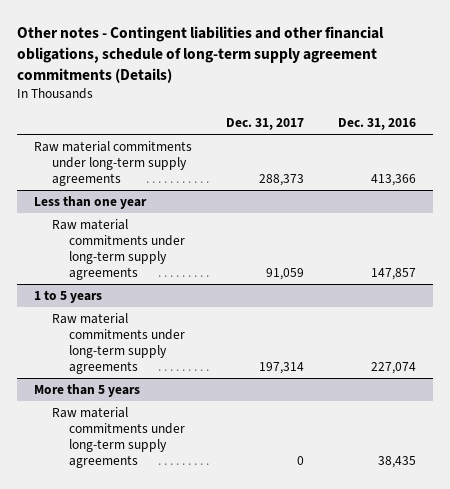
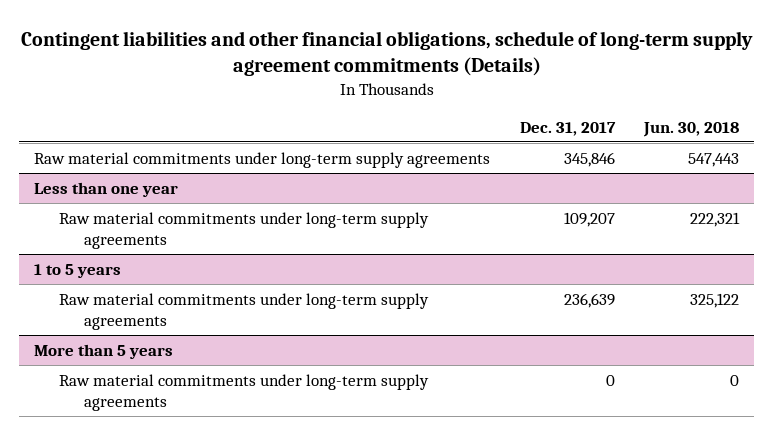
[17,26,385,83] Other notes - Contingent liabilities and other financial obligations, schedule of long-term supply agreement commitments (Details) -> [20,30,753,77] Contingent liabilities and other financial obligations, schedule of long-term supply agreement commitments (Details)
[338,118,417,131] Dec. 31, 2016 -> none
none -> [643,121,740,137] Jun. 30, 2018
[259,173,305,186] 288,373 -> [563,151,615,167] 345,846
[266,267,305,280] 91,059 -> [563,211,615,227] 109,207
[259,361,305,374] 197,314 -> [563,292,615,308] 236,639

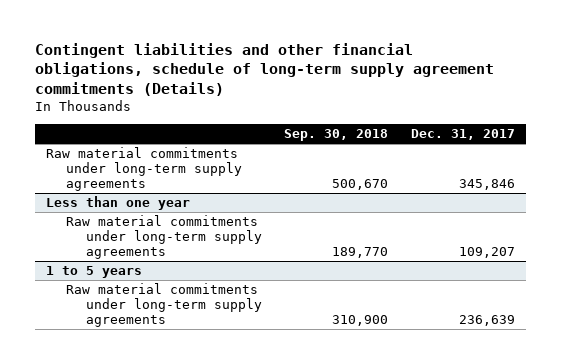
[643,121,740,137] Jun. 30, 2018 -> none
none -> [284,129,389,142] Sep. 30, 2018
[34,343,174,359] More than 5 years -> none
[59,373,430,411] Raw material commitments under long-term supply agreements -> none

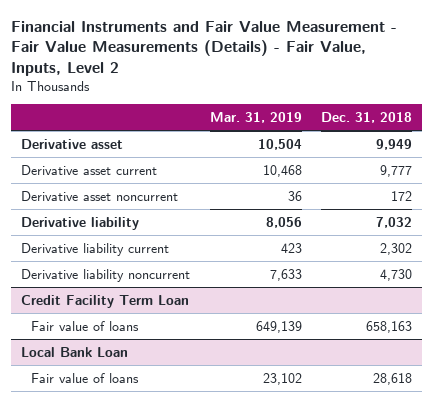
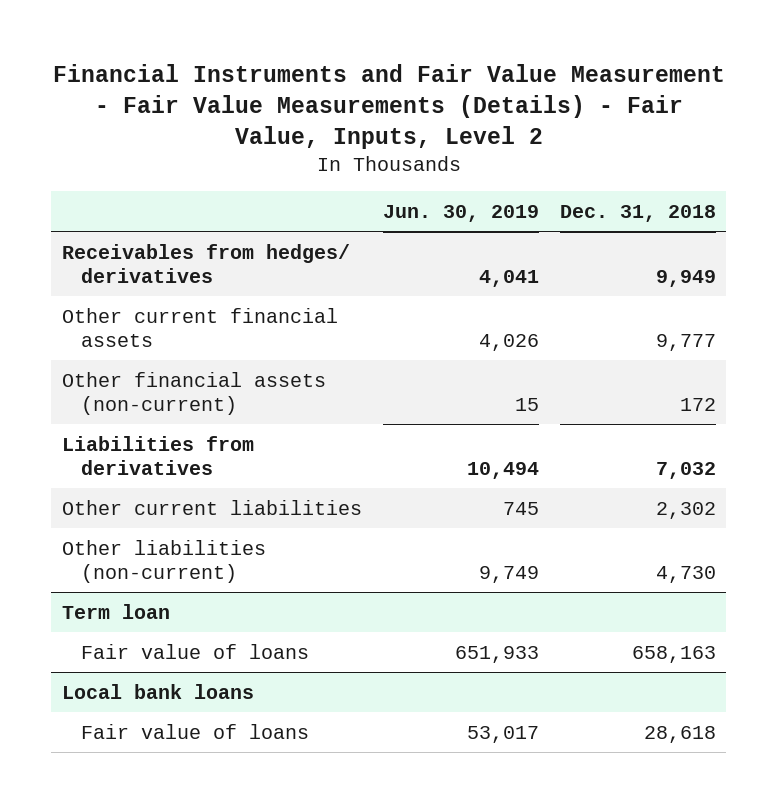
[209,112,302,124] Mar. 31, 2019 -> none
none -> [382,204,539,222] Jun. 30, 2019
[21,138,124,149] Derivative asset -> [61,243,350,283] Receivables from hedges/ derivatives
[21,164,158,175] Derivative asset current -> [61,307,338,347] Other current financial assets
[21,190,179,201] Derivative asset noncurrent -> [61,371,326,415] Other financial assets (non-current)
[21,216,140,230] Derivative liability -> [61,435,254,475] Liabilities from derivatives
[21,242,170,256] Derivative liability current -> [61,499,362,515] Other current liabilities
[21,268,191,282] Derivative liability noncurrent -> [61,539,266,583] Other liabilities (non-current)
[21,294,190,308] Credit Facility Term Loan -> [61,603,170,619] Term loan
[21,346,129,357] Local Bank Loan -> [61,683,254,699] Local bank loans

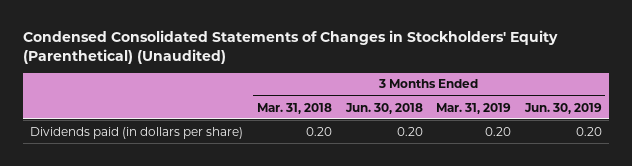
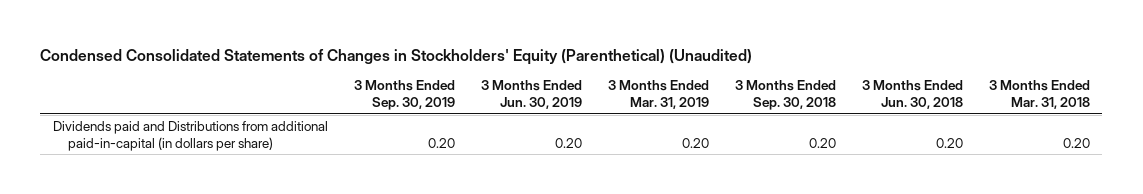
none -> [353,80,455,111] 3 Months Ended Sep. 30, 2019
none -> [734,80,836,111] 3 Months Ended Sep. 30, 2018
[30,126,244,139] Dividends paid (in dollars per share) -> [53,121,329,152] Dividends paid and Distributions from additional paid-in-capital (in dollars per share)

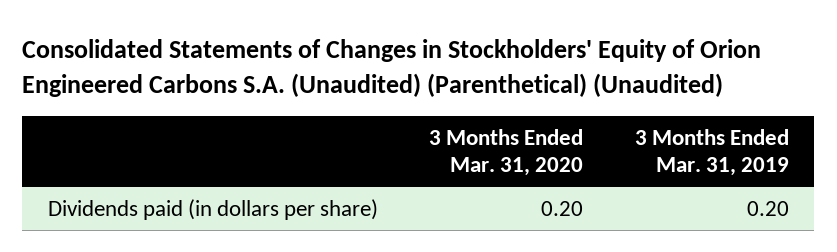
[40,48,753,65] Condensed Consolidated Statements of Changes in Stockholders' Equity (Parenthetical) (Unaudited) -> [22,38,762,98] Consolidated Statements of Changes in Stockholders' Equity of Orion Engineered Carbons S.A. (Unaudited) (Parenthetical) (Unaudited)
[353,80,455,111] 3 Months Ended Sep. 30, 2019 -> none
[480,80,582,110] 3 Months Ended Jun. 30, 2019 -> none
[734,80,836,111] 3 Months Ended Sep. 30, 2018 -> none
[861,80,963,110] 3 Months Ended Jun. 30, 2018 -> none
[988,80,1090,110] 3 Months Ended Mar. 31, 2018 -> none
none -> [429,128,584,177] 3 Months Ended Mar. 31, 2020
[53,121,329,152] Dividends paid and Distributions from additional paid-in-capital (in dollars per share) -> [48,198,379,220] Dividends paid (in dollars per share)

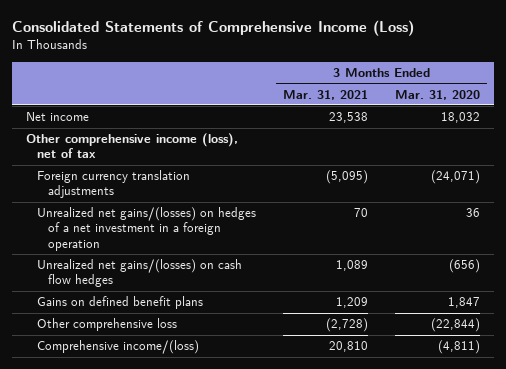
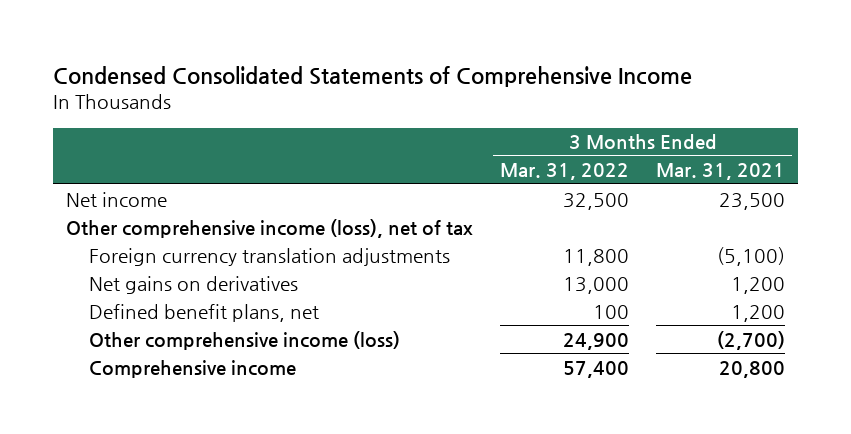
[11,19,414,36] Consolidated Statements of Comprehensive Income (Loss) -> [52,65,692,87] Condensed Consolidated Statements of Comprehensive Income
[395,89,481,100] Mar. 31, 2020 -> none
none -> [500,163,630,181] Mar. 31, 2022
[329,112,369,124] 23,538 -> [718,192,785,210] 23,500
[36,207,256,251] Unrealized net gains/(losses) on hedges of a net investment in a foreign operation -> none
[36,259,242,288] Unrealized net gains/(losses) on cash flow hedges -> none
[326,170,369,185] (5,095) -> [716,246,785,266] (5,100)
none -> [89,275,299,294] Net gains on derivatives
[36,296,203,310] Gains on defined benefit plans -> [89,303,320,322] Defined benefit plans, net
[336,297,369,309] 1,209 -> [730,304,785,322] 1,200
[36,318,177,332] Other comprehensive loss -> [89,330,401,350] Other comprehensive income (loss)
[326,318,369,333] (2,728) -> [716,330,785,350] (2,700)
[36,340,199,355] Comprehensive income/(loss) -> [89,359,297,378] Comprehensive income
[329,341,369,353] 20,810 -> [718,360,785,378] 20,800

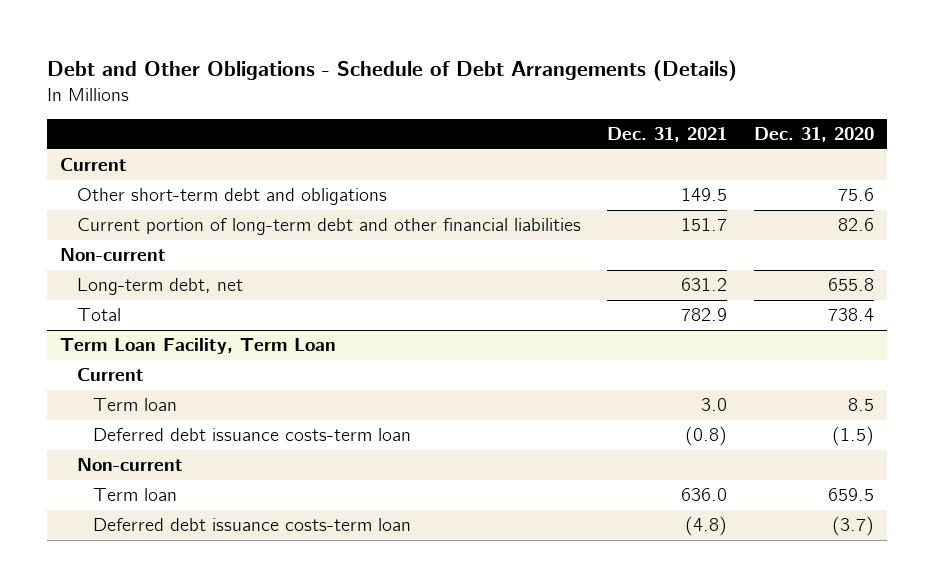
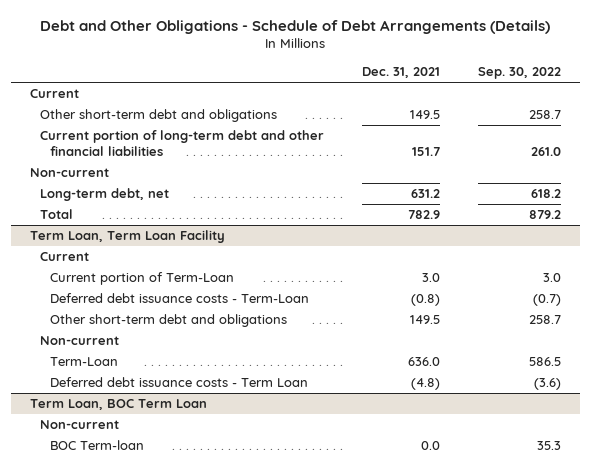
[753,127,874,143] Dec. 31, 2020 -> none
none -> [477,67,561,80] Sep. 30, 2022
[60,338,337,355] Term Loan Facility, Term Loan -> [29,230,225,244] Term Loan, Term Loan Facility
[93,398,178,412] Term loan -> [49,272,234,286] Current portion of Term-Loan
[93,428,412,442] Deferred debt issuance costs-term loan -> [49,293,309,304] Deferred debt issuance costs - Term-Loan
none -> [49,314,287,328] Other short-term debt and obligations
[93,488,178,502] Term loan -> [49,357,118,367] Term-Loan
[93,518,412,532] Deferred debt issuance costs-term loan -> [49,377,308,388] Deferred debt issuance costs - Term Loan
none -> [29,399,207,411] Term Loan, BOC Term Loan
none -> [39,420,119,430] Non-current
none -> [49,440,144,451] BOC Term-loan

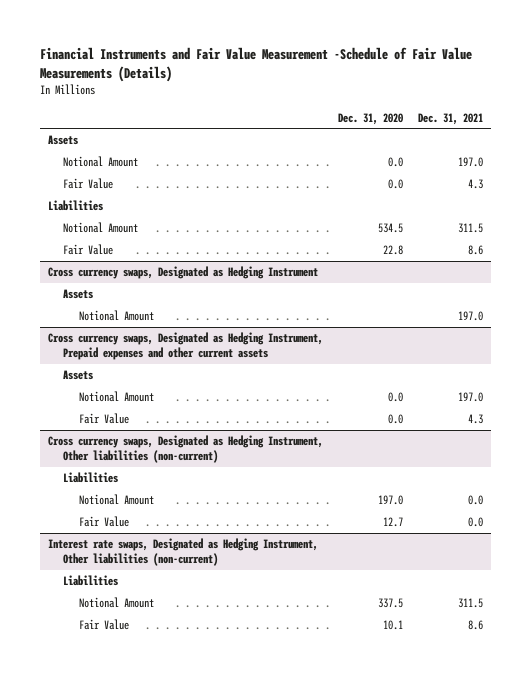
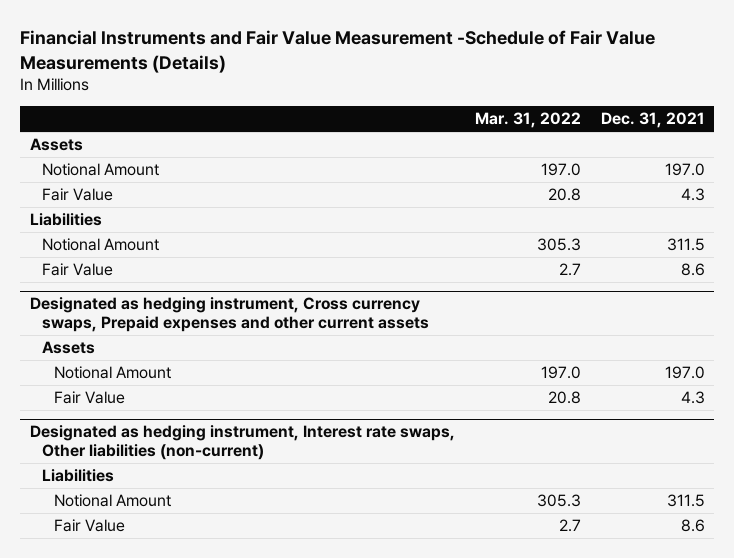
[338,112,404,125] Dec. 31, 2020 -> none
none -> [474,112,581,129] Mar. 31, 2022
[47,266,318,280] Cross currency swaps, Designated as Hedging Instrument -> none
[63,289,94,300] Assets -> none
[79,310,155,322] Notional Amount -> none
[47,332,323,361] Cross currency swaps, Designated as Hedging Instrument, Prepaid expenses and other current assets -> [29,297,429,332] Designated as hedging instrument, Cross currency swaps, Prepaid expenses and other current assets
[47,435,323,464] Cross currency swaps, Designated as Hedging Instrument, Other liabilities (non-current) -> none
[63,472,119,484] Liabilities -> none
[79,494,155,506] Notional Amount -> none
[79,516,130,528] Fair Value -> none
[47,538,318,567] Interest rate swaps, Designated as Hedging Instrument, Other liabilities (non-current) -> [29,425,455,460] Designated as hedging instrument, Interest rate swaps, Other liabilities (non-current)

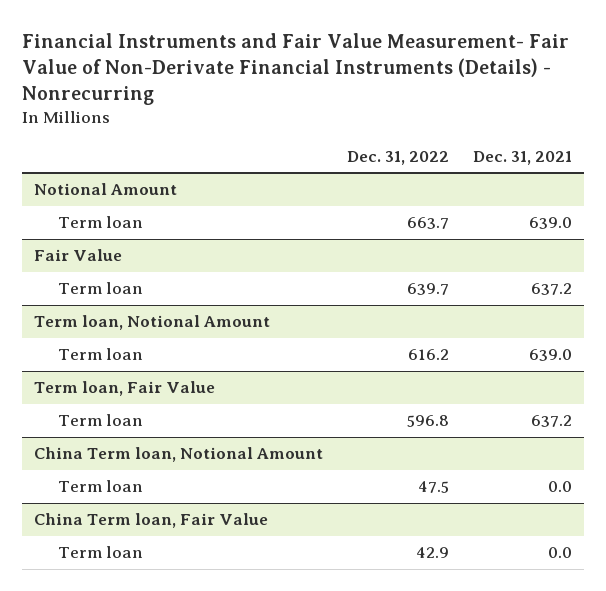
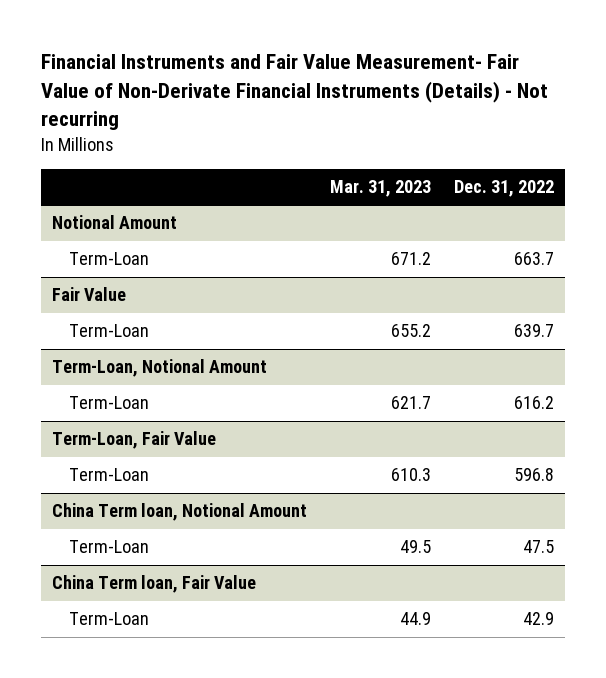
[21,32,569,106] Financial Instruments and Fair Value Measurement- Fair Value of Non-Derivate Financial Instruments (Details) - Nonrecurring -> [41,54,549,130] Financial Instruments and Fair Value Measurement- Fair Value of Non-Derivate Financial Instruments (Details) - Not recurring
[472,150,572,165] Dec. 31, 2021 -> none
none -> [330,180,432,198] Mar. 31, 2023
[58,216,144,229] Term loan -> [68,252,149,266] Term-Loan
[58,282,144,295] Term loan -> [68,324,149,338] Term-Loan
[33,315,270,331] Term loan, Notional Amount -> [52,359,268,378] Term-Loan, Notional Amount
[58,348,144,361] Term loan -> [68,396,149,410] Term-Loan
[33,381,215,397] Term loan, Fair Value -> [52,431,217,450] Term-Loan, Fair Value
[58,414,144,427] Term loan -> [68,468,149,482] Term-Loan
[58,480,144,493] Term loan -> [68,540,149,554] Term-Loan
[58,546,144,559] Term loan -> [68,612,149,626] Term-Loan

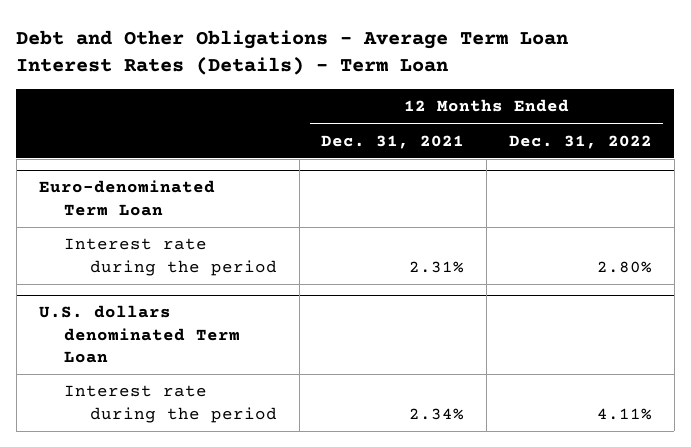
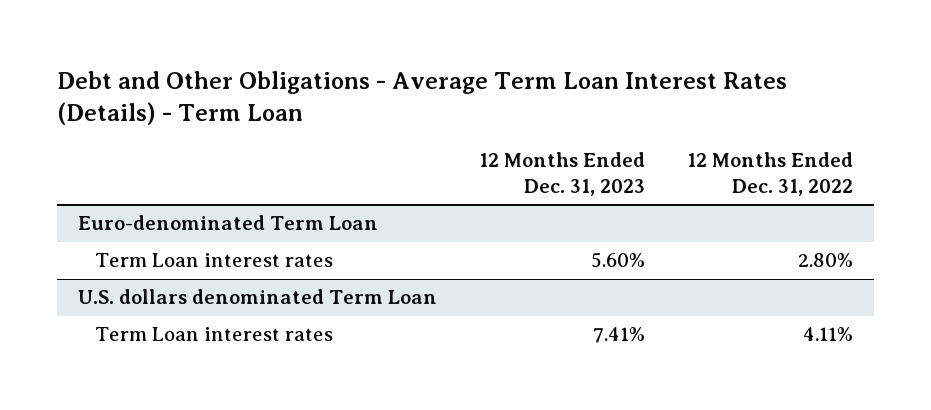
[321,134,465,149] Dec. 31, 2021 -> none
none -> [478,152,645,197] 12 Months Ended Dec. 31, 2023
[64,238,277,276] Interest rate during the period -> [94,253,333,268] Term Loan interest rates
[64,385,277,423] Interest rate during the period -> [94,327,333,342] Term Loan interest rates

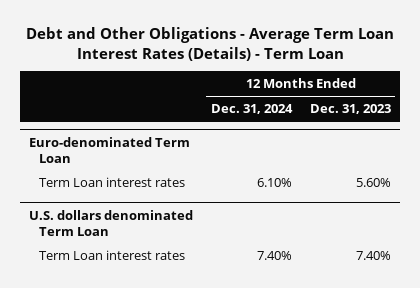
[686,152,853,197] 12 Months Ended Dec. 31, 2022 -> none
none -> [210,104,293,115] Dec. 31, 2024
[592,327,645,344] 7.41% -> [355,250,391,260] 7.40%

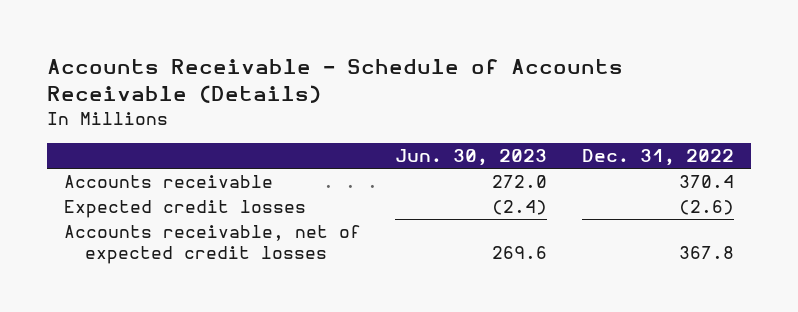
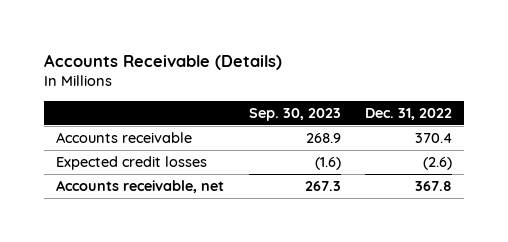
[46,59,623,104] Accounts Receivable - Schedule of Accounts Receivable (Details) -> [44,53,283,70] Accounts Receivable (Details)
[395,149,548,167] Jun. 30, 2023 -> none
none -> [248,107,341,121] Sep. 30, 2023
[63,225,361,265] Accounts receivable, net of expected credit losses -> [56,180,225,194] Accounts receivable, net

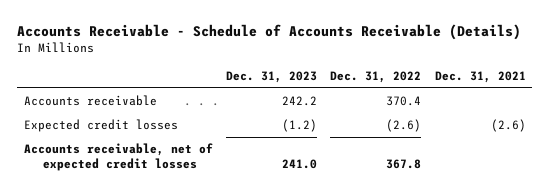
[44,53,283,70] Accounts Receivable (Details) -> [17,23,522,40] Accounts Receivable - Schedule of Accounts Receivable (Details)
[248,107,341,121] Sep. 30, 2023 -> none
none -> [225,71,317,84] Dec. 31, 2023
none -> [434,71,526,84] Dec. 31, 2021
[56,180,225,194] Accounts receivable, net -> [23,143,213,171] Accounts receivable, net of expected credit losses

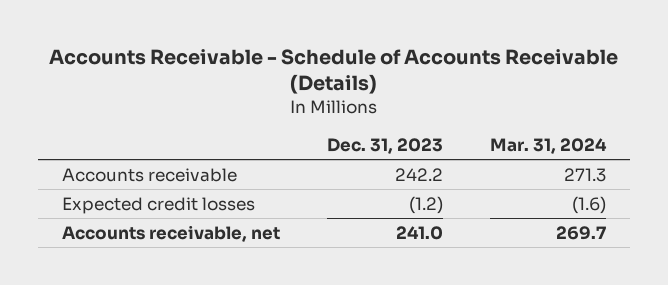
[330,71,422,84] Dec. 31, 2022 -> none
[434,71,526,84] Dec. 31, 2021 -> none
none -> [490,137,608,154] Mar. 31, 2024
[23,143,213,171] Accounts receivable, net of expected credit losses -> [61,224,280,242] Accounts receivable, net

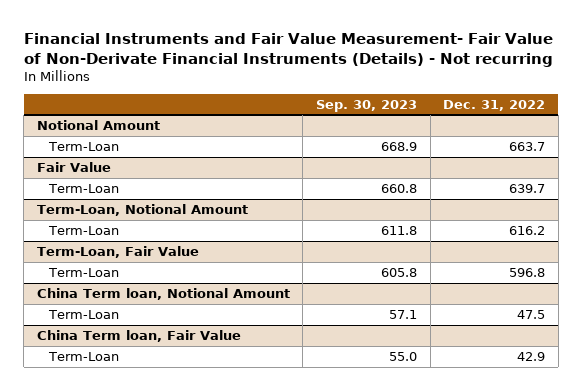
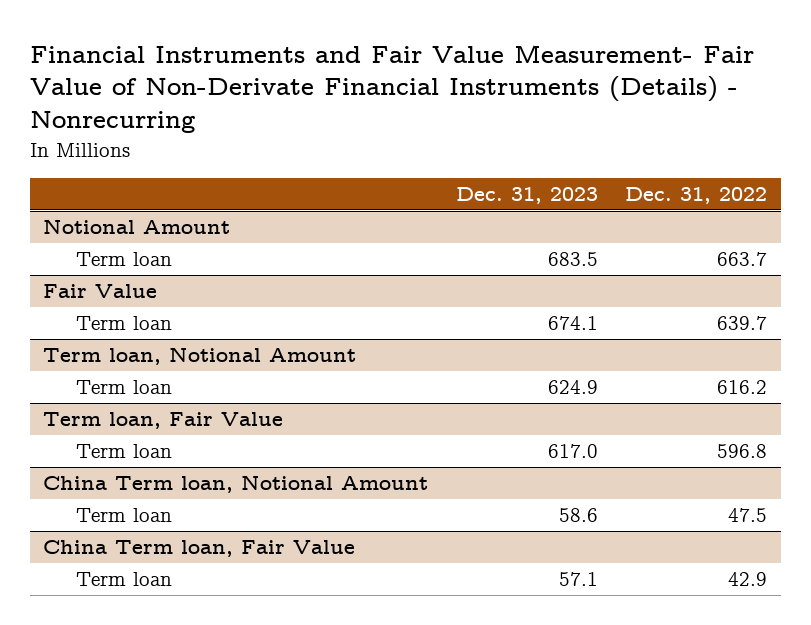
[23,32,553,67] Financial Instruments and Fair Value Measurement- Fair Value of Non-Derivate Financial Instruments (Details) - Not recurring -> [29,44,754,134] Financial Instruments and Fair Value Measurement- Fair Value of Non-Derivate Financial Instruments (Details) - Nonrecurring
[316,99,418,112] Sep. 30, 2023 -> none
none -> [455,187,598,205] Dec. 31, 2023
[47,141,119,151] Term-Loan -> [75,252,172,267] Term loan
[47,183,119,193] Term-Loan -> [75,316,172,331] Term loan
[36,203,248,216] Term-Loan, Notional Amount -> [43,347,357,366] Term loan, Notional Amount
[47,225,119,235] Term-Loan -> [75,380,172,395] Term loan
[36,245,199,258] Term-Loan, Fair Value -> [43,412,284,430] Term loan, Fair Value
[47,267,119,277] Term-Loan -> [75,444,172,459] Term loan
[47,309,119,319] Term-Loan -> [75,508,172,523] Term loan
[47,351,119,361] Term-Loan -> [75,572,172,587] Term loan

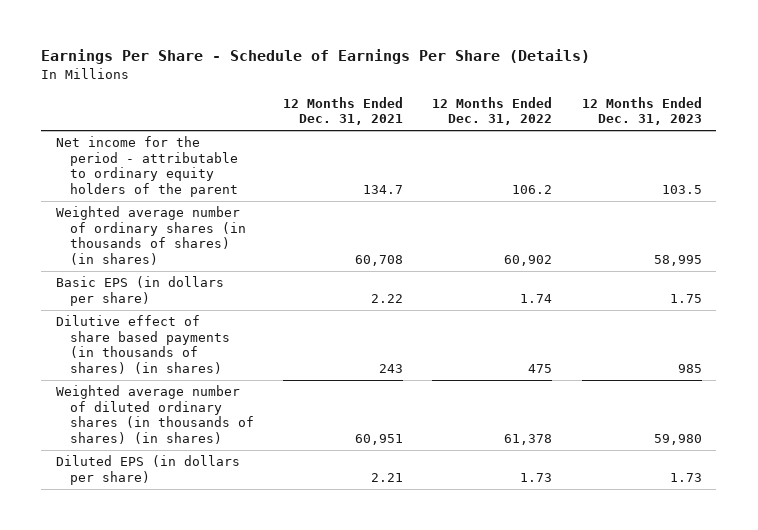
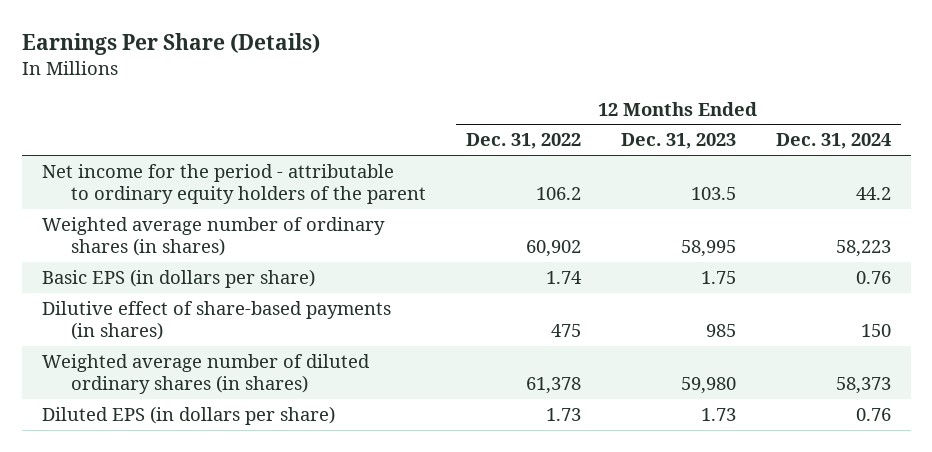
[41,49,591,65] Earnings Per Share - Schedule of Earnings Per Share (Details) -> [21,33,320,56] Earnings Per Share (Details)
[282,96,403,126] 12 Months Ended Dec. 31, 2021 -> none
none -> [775,133,891,150] Dec. 31, 2024
[56,206,246,265] Weighted average number of ordinary shares (in thousands of shares) (in shares) -> [41,216,385,257] Weighted average number of ordinary shares (in shares)
[56,315,230,374] Dilutive effect of share based payments (in thousands of shares) (in shares) -> [41,300,391,341] Dilutive effect of share-based payments (in shares)
[56,385,254,444] Weighted average number of diluted ordinary shares (in thousands of shares) (in shares) -> [41,353,370,395] Weighted average number of diluted ordinary shares (in shares)

